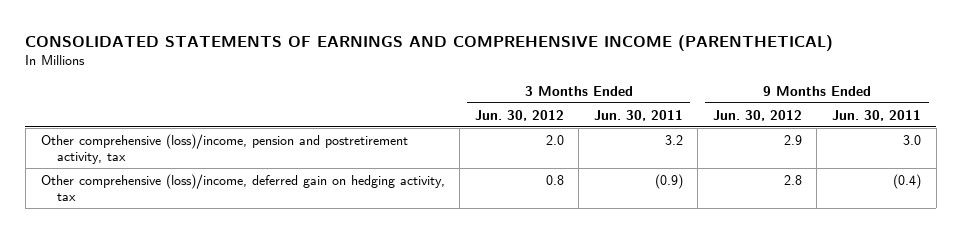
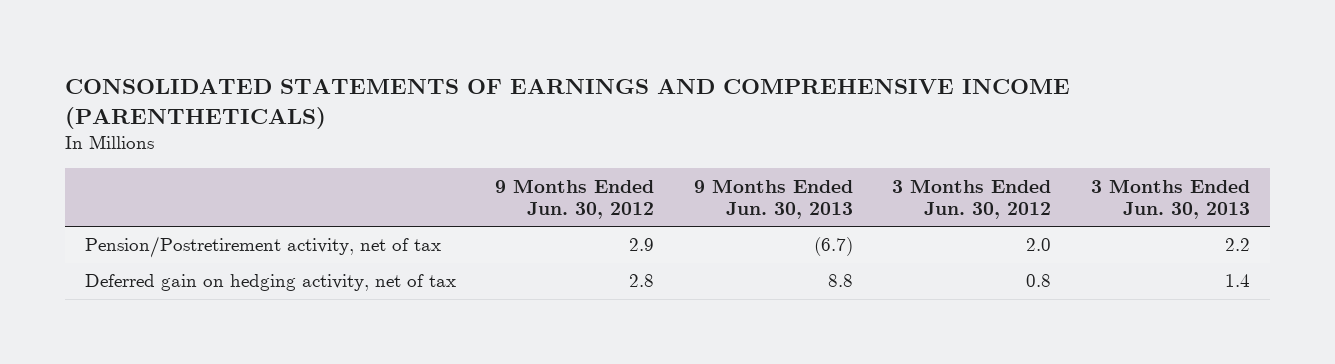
[25,34,834,51] CONSOLIDATED STATEMENTS OF EARNINGS AND COMPREHENSIVE INCOME (PARENTHETICAL) -> [65,79,1071,129] CONSOLIDATED STATEMENTS OF EARNINGS AND COMPREHENSIVE INCOME (PARENTHETICALS)
[593,109,683,121] Jun. 30, 2011 -> none
[832,109,922,121] Jun. 30, 2011 -> none
none -> [693,178,853,219] 9 Months Ended Jun. 30, 2013
none -> [1090,178,1250,219] 3 Months Ended Jun. 30, 2013
[40,133,408,164] Other comprehensive (loss)/income, pension and postretirement activity, tax -> [84,236,441,259] Pension/Postretirement activity, net of tax
[40,173,445,201] Other comprehensive (loss)/income, deferred gain on hedging activity, tax -> [84,274,456,292] Deferred gain on hedging activity, net of tax

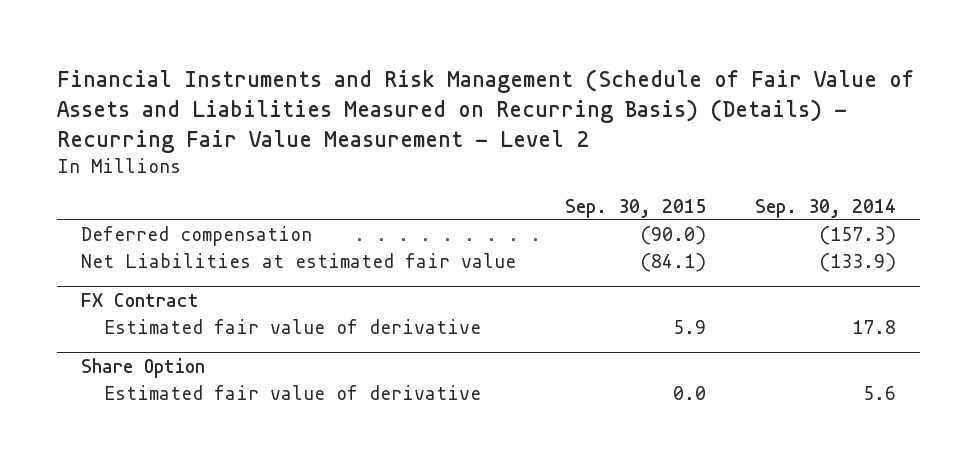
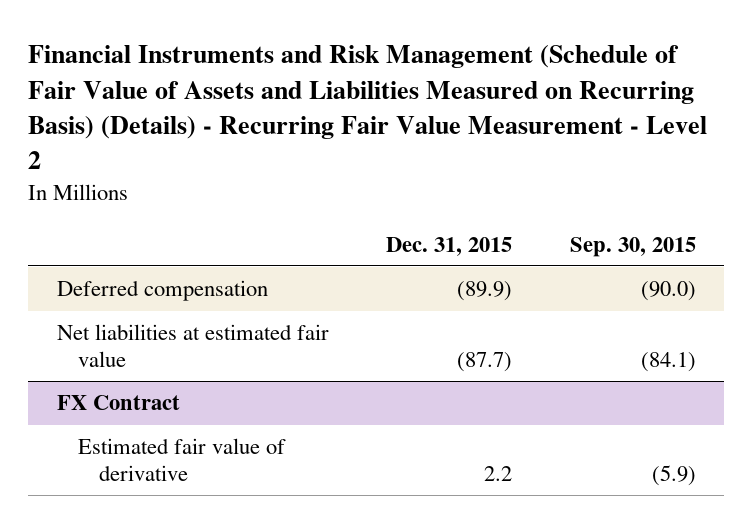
[754,198,896,218] Sep. 30, 2014 -> none
none -> [386,236,513,256] Dec. 31, 2015
[81,253,517,269] Net Liabilities at estimated fair value -> [56,324,329,367] Net liabilities at estimated fair value
[81,357,206,378] Share Option -> none
[104,385,482,401] Estimated fair value of derivative -> none
[673,320,707,335] 5.9 -> [651,464,696,486] (5.9)

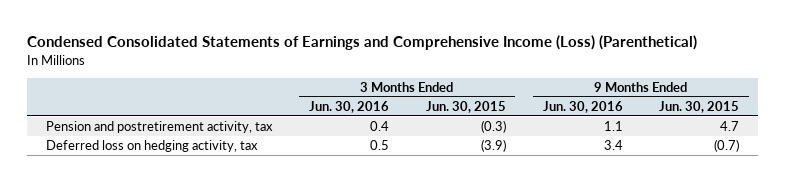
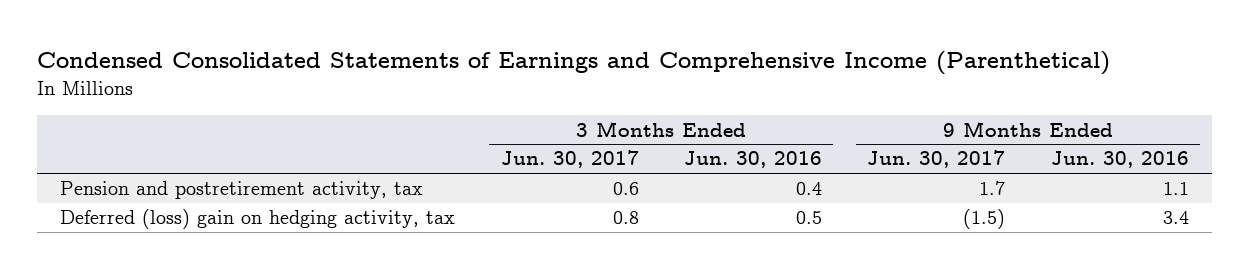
[27,35,698,51] Condensed Consolidated Statements of Earnings and Comprehensive Income (Loss) (Parenthetical) -> [37,51,1111,76] Condensed Consolidated Statements of Earnings and Comprehensive Income (Parenthetical)
[425,100,506,113] Jun. 30, 2015 -> none
[659,100,740,113] Jun. 30, 2015 -> none
none -> [500,150,639,169] Jun. 30, 2017
none -> [867,150,1006,169] Jun. 30, 2017
[45,140,258,153] Deferred loss on hedging activity, tax -> [60,209,456,230] Deferred (loss) gain on hedging activity, tax

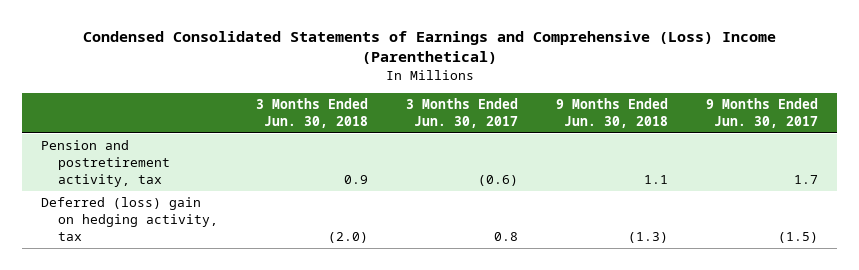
[37,51,1111,76] Condensed Consolidated Statements of Earnings and Comprehensive Income (Parenthetical) -> [82,31,776,65] Condensed Consolidated Statements of Earnings and Comprehensive (Loss) Income (Parenthetical)
[684,151,823,169] Jun. 30, 2016 -> none
[1050,151,1189,169] Jun. 30, 2016 -> none
none -> [255,98,368,129] 3 Months Ended Jun. 30, 2018
none -> [556,98,669,129] 9 Months Ended Jun. 30, 2018
[612,182,639,196] 0.6 -> [477,174,518,186] (0.6)

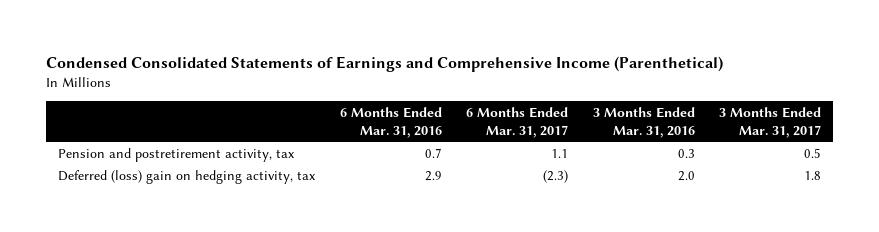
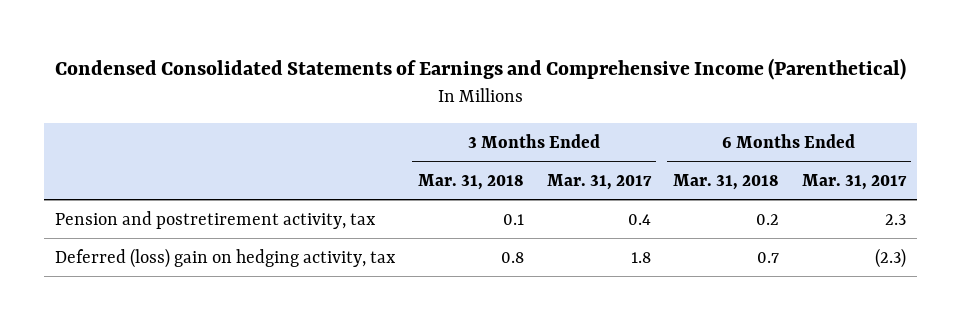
[339,106,442,138] 6 Months Ended Mar. 31, 2016 -> none
[592,106,695,138] 3 Months Ended Mar. 31, 2016 -> none
none -> [417,173,524,190] Mar. 31, 2018
none -> [673,173,780,190] Mar. 31, 2018
[551,148,569,158] 1.1 -> [884,213,906,225] 2.3
[804,147,822,158] 0.5 -> [627,213,651,225] 0.4

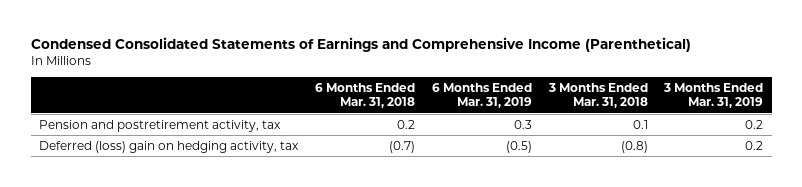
[546,173,652,190] Mar. 31, 2017 -> none
[801,173,907,190] Mar. 31, 2017 -> none
none -> [431,82,532,109] 6 Months Ended Mar. 31, 2019
none -> [663,82,764,109] 3 Months Ended Mar. 31, 2019
[500,251,524,263] 0.8 -> [620,140,648,153] (0.8)
[757,251,780,263] 0.7 -> [388,140,415,153] (0.7)

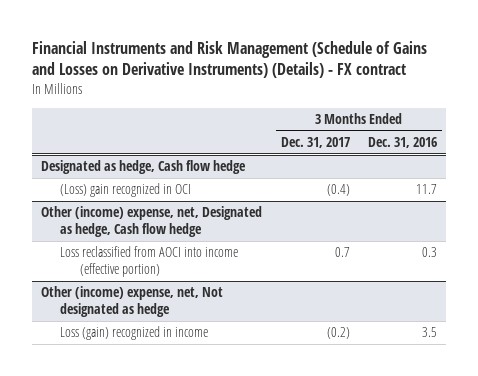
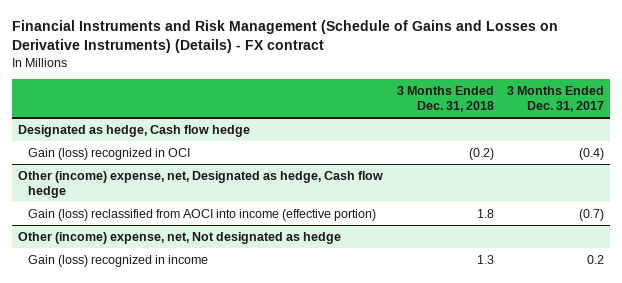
[368,137,438,149] Dec. 31, 2016 -> none
none -> [396,85,494,112] 3 Months Ended Dec. 31, 2018
[60,183,192,198] (Loss) gain recognized in OCI -> [27,147,190,160] Gain (loss) recognized in OCI
[60,246,239,278] Loss reclassified from AOCI into income (effective portion) -> [27,208,376,221] Gain (loss) reclassified from AOCI into income (effective portion)
[334,247,350,258] 0.7 -> [578,208,604,221] (0.7)
[60,326,209,341] Loss (gain) recognized in income -> [27,254,208,267] Gain (loss) recognized in income
[326,327,350,340] (0.2) -> [586,254,604,264] 0.2

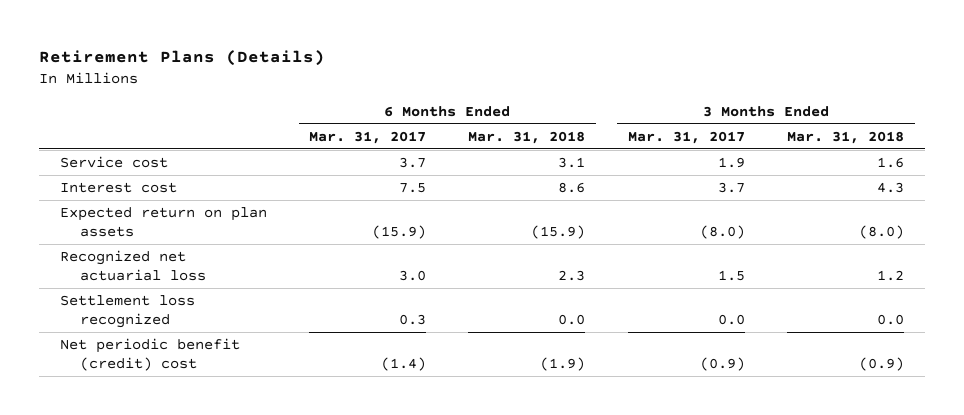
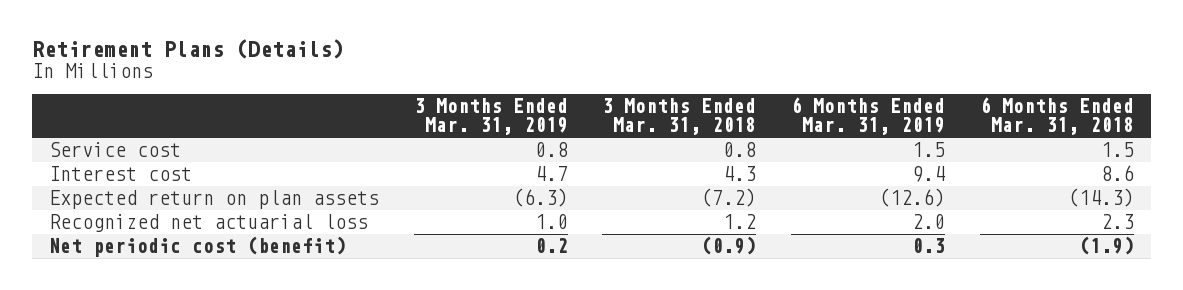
[309,130,427,144] Mar. 31, 2017 -> none
[627,130,745,144] Mar. 31, 2017 -> none
none -> [413,97,568,136] 3 Months Ended Mar. 31, 2019
none -> [791,96,946,136] 6 Months Ended Mar. 31, 2019
[558,157,586,169] 3.1 -> [1100,142,1134,158] 1.5
[877,157,905,169] 1.6 -> [723,142,757,158] 0.8
[531,225,586,240] (15.9) -> [1067,188,1134,208] (14.3)
[859,225,905,240] (8.0) -> [701,188,757,208] (7.2)
[59,295,195,329] Settlement loss recognized -> none
[59,338,240,372] Net periodic benefit (credit) cost -> [49,236,347,258] Net periodic cost (benefit)

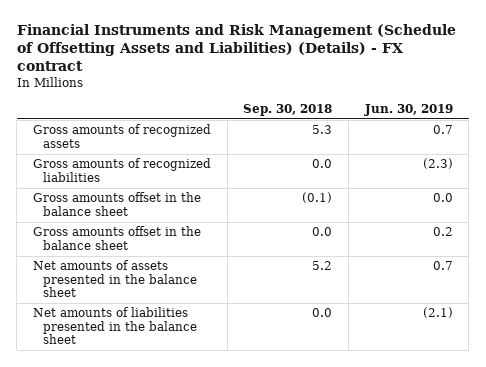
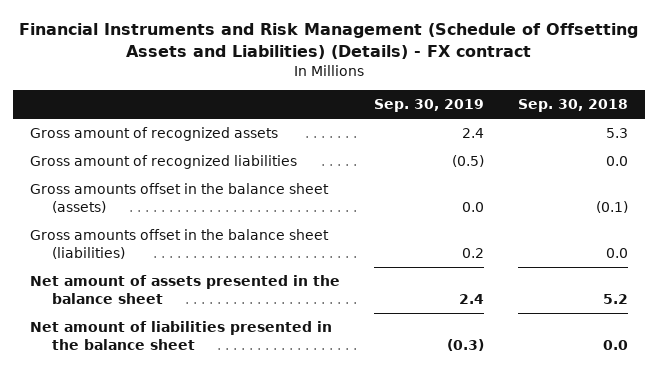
[363,103,453,116] Jun. 30, 2019 -> none
none -> [374,99,485,113] Sep. 30, 2019
[32,124,211,148] Gross amounts of recognized assets -> [30,127,279,142] Gross amount of recognized assets
[32,158,211,182] Gross amounts of recognized liabilities -> [30,155,298,170] Gross amount of recognized liabilities
[32,192,201,216] Gross amounts offset in the balance sheet -> [30,183,330,214] Gross amounts offset in the balance sheet (assets)
[32,226,201,250] Gross amounts offset in the balance sheet -> [30,229,330,260] Gross amounts offset in the balance sheet (liabilities)
[32,260,197,298] Net amounts of assets presented in the balance sheet -> [30,275,341,305] Net amount of assets presented in the balance sheet
[32,307,197,345] Net amounts of liabilities presented in the balance sheet -> [30,321,333,351] Net amount of liabilities presented in the balance sheet

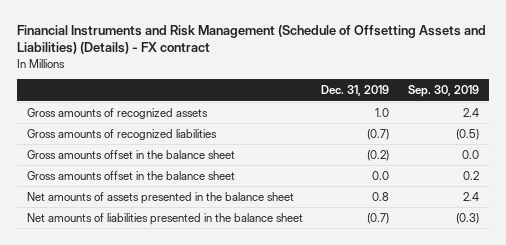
[517,99,628,113] Sep. 30, 2018 -> none
none -> [321,85,390,97] Dec. 31, 2019
[30,127,279,142] Gross amount of recognized assets -> [26,107,208,119] Gross amounts of recognized assets
[30,155,298,170] Gross amount of recognized liabilities -> [26,128,217,140] Gross amounts of recognized liabilities
[30,183,330,214] Gross amounts offset in the balance sheet (assets) -> [26,149,235,159] Gross amounts offset in the balance sheet
[30,229,330,260] Gross amounts offset in the balance sheet (liabilities) -> [26,170,235,180] Gross amounts offset in the balance sheet
[30,275,341,305] Net amount of assets presented in the balance sheet -> [26,191,294,204] Net amounts of assets presented in the balance sheet
[30,321,333,351] Net amount of liabilities presented in the balance sheet -> [26,212,303,225] Net amounts of liabilities presented in the balance sheet

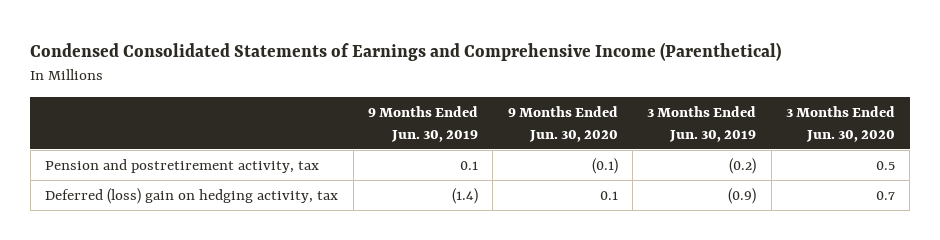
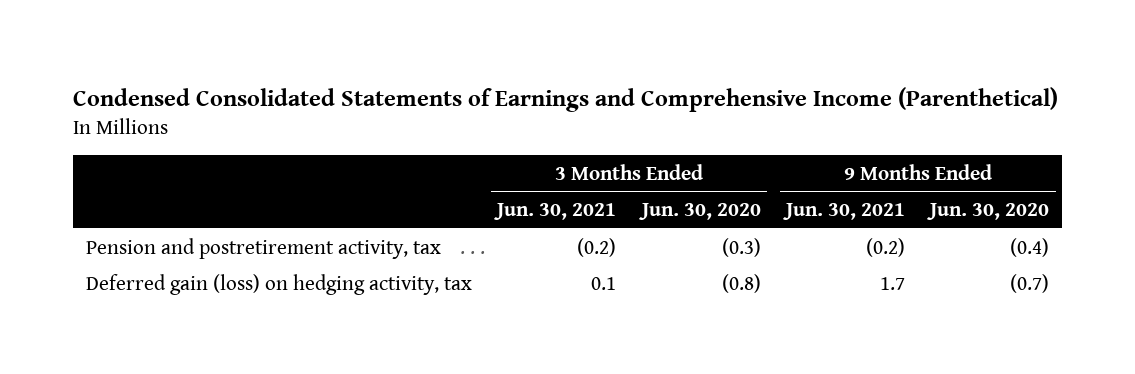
[367,106,478,142] 9 Months Ended Jun. 30, 2019 -> none
[647,106,757,142] 3 Months Ended Jun. 30, 2019 -> none
none -> [494,203,617,221] Jun. 30, 2021
none -> [782,203,905,221] Jun. 30, 2021
[591,157,618,174] (0.1) -> [1010,237,1050,257] (0.4)
[876,160,896,170] 0.5 -> [721,237,761,257] (0.3)
[45,187,339,204] Deferred (loss) gain on hedging activity, tax -> [85,273,472,295] Deferred gain (loss) on hedging activity, tax
[599,190,618,200] 0.1 -> [1010,273,1050,293] (0.7)
[876,190,896,200] 0.7 -> [721,273,761,293] (0.8)

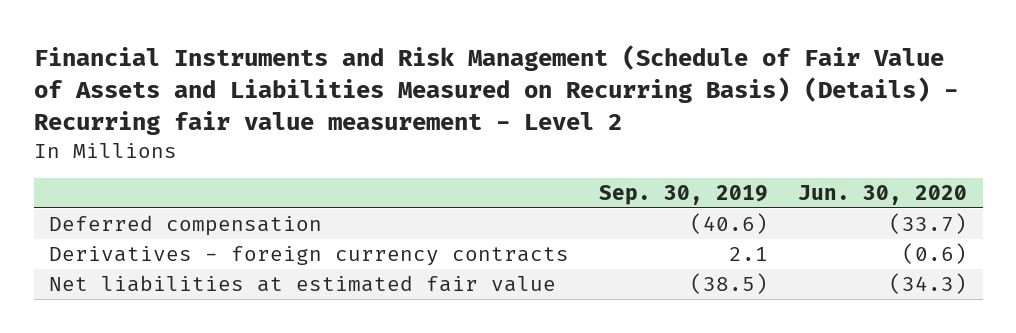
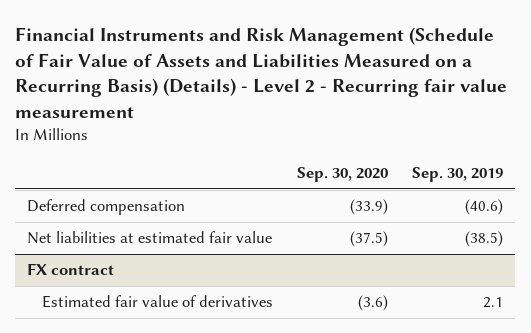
[33,44,958,135] Financial Instruments and Risk Management (Schedule of Fair Value of Assets and Liabilities Measured on Recurring Basis) (Details) - Recurring fair value measurement - Level 2 -> [15,26,508,118] Financial Instruments and Risk Management (Schedule of Fair Value of Assets and Liabilities Measured on a Recurring Basis) (Details) - Level 2 - Recurring fair value measurement
[798,185,968,206] Jun. 30, 2020 -> none
none -> [297,166,389,182] Sep. 30, 2020
[48,246,569,267] Derivatives - foreign currency contracts -> none
none -> [27,263,115,276] FX contract
none -> [42,295,274,309] Estimated fair value of derivatives

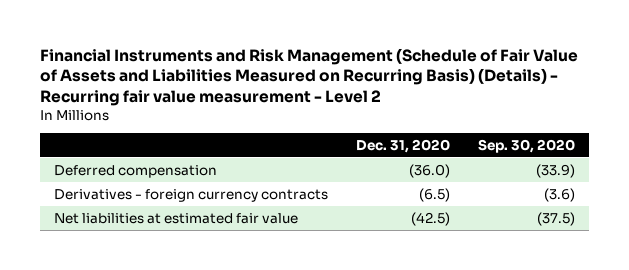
[15,26,508,118] Financial Instruments and Risk Management (Schedule of Fair Value of Assets and Liabilities Measured on a Recurring Basis) (Details) - Level 2 - Recurring fair value measurement -> [39,47,578,106] Financial Instruments and Risk Management (Schedule of Fair Value of Assets and Liabilities Measured on Recurring Basis) (Details) - Recurring fair value measurement - Level 2
[412,166,504,182] Sep. 30, 2019 -> none
none -> [355,138,450,153] Dec. 31, 2020
none -> [53,188,328,202] Derivatives - foreign currency contracts
[27,263,115,276] FX contract -> none
[42,295,274,309] Estimated fair value of derivatives -> none

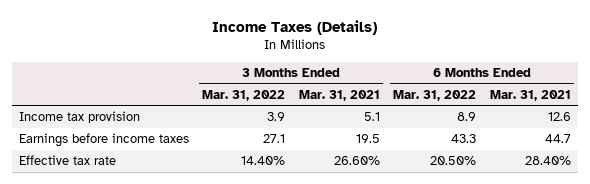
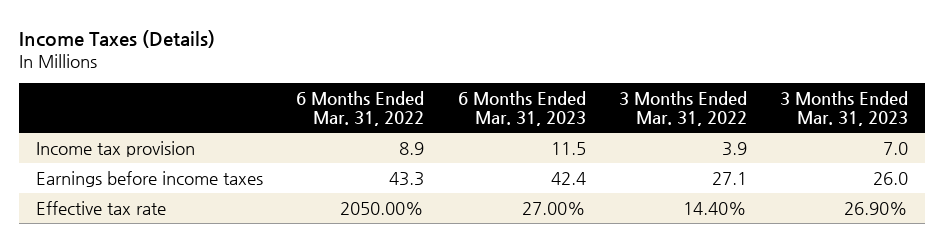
[298,89,380,101] Mar. 31, 2021 -> none
[489,89,571,101] Mar. 31, 2021 -> none
none -> [457,90,586,126] 6 Months Ended Mar. 31, 2023
none -> [780,90,909,126] 3 Months Ended Mar. 31, 2023
[430,156,477,166] 20.50% -> [340,201,425,215] 2050.00%

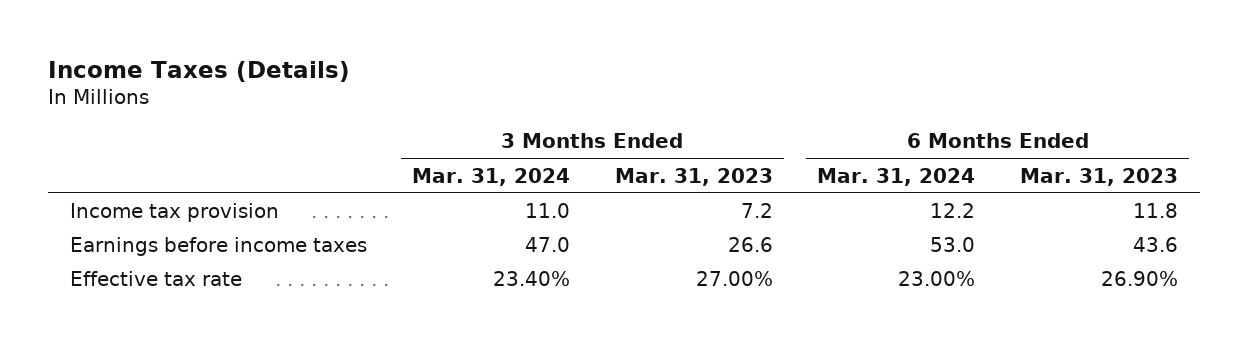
[296,90,425,126] 6 Months Ended Mar. 31, 2022 -> none
[619,90,748,126] 3 Months Ended Mar. 31, 2022 -> none
none -> [411,167,570,186] Mar. 31, 2024
none -> [817,167,976,186] Mar. 31, 2024
[550,141,586,155] 11.5 -> [1133,203,1179,219] 11.8
[883,141,909,155] 7.0 -> [740,203,773,219] 7.2
[550,171,586,185] 42.4 -> [1133,237,1179,253] 43.6
[873,171,909,185] 26.0 -> [727,237,773,253] 26.6
[521,201,586,215] 27.00% -> [1101,271,1179,287] 26.90%
[844,201,909,215] 26.90% -> [695,271,773,287] 27.00%

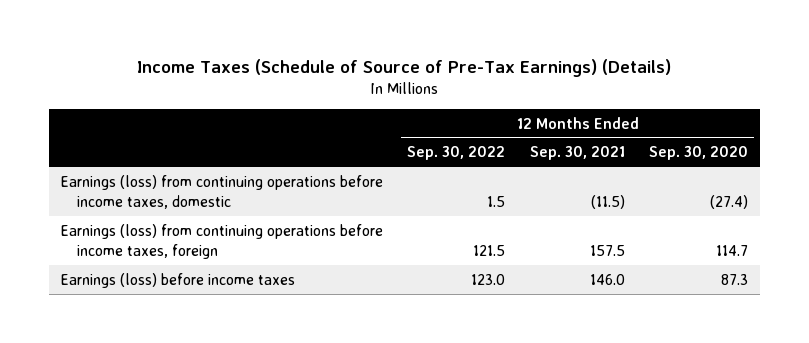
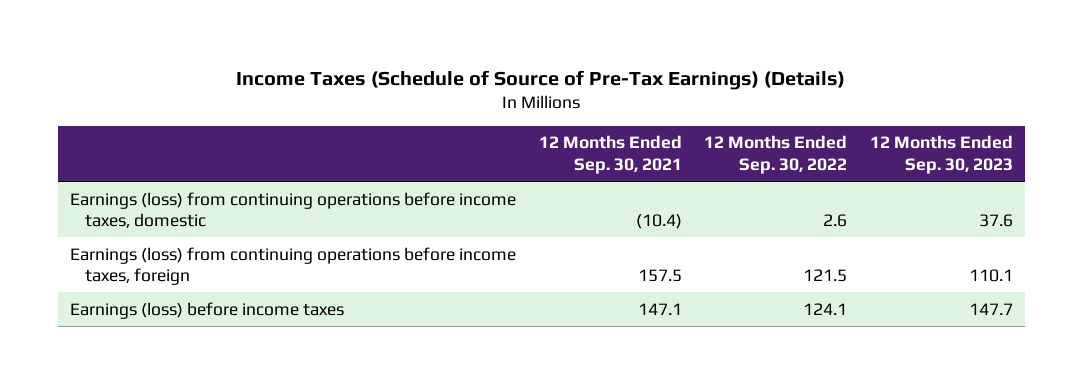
[648,146,748,161] Sep. 30, 2020 -> none
none -> [870,135,1014,174] 12 Months Ended Sep. 30, 2023
[487,195,506,207] 1.5 -> [823,214,848,228] 2.6
[590,194,625,209] (11.5) -> [635,214,682,230] (10.4)
[471,273,506,285] 123.0 -> [803,302,848,315] 124.1
[589,273,625,285] 146.0 -> [637,302,682,315] 147.1

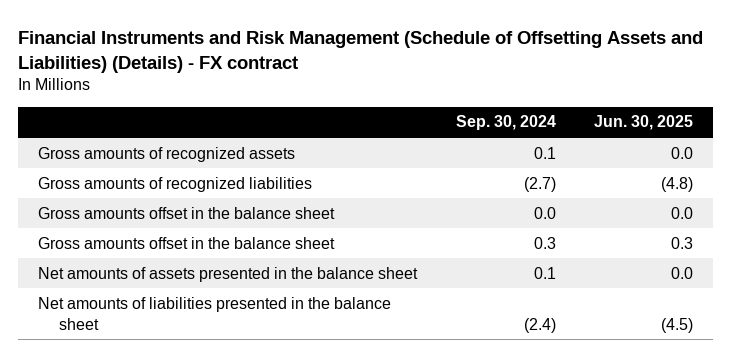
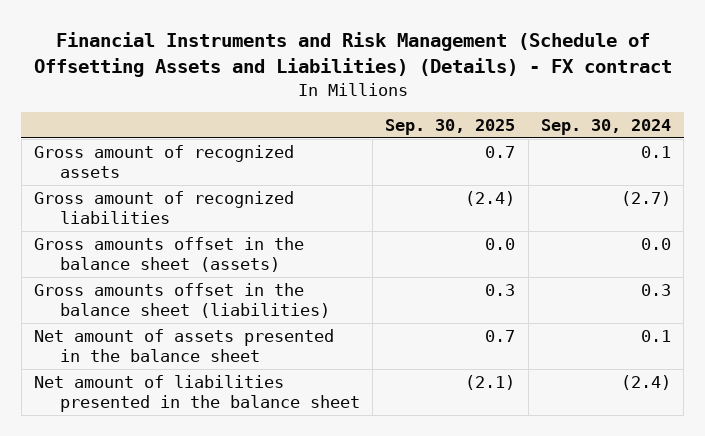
[594,115,694,131] Jun. 30, 2025 -> none
none -> [385,119,516,136] Sep. 30, 2025
[37,146,295,162] Gross amounts of recognized assets -> [34,144,295,179] Gross amount of recognized assets
[37,176,312,192] Gross amounts of recognized liabilities -> [34,190,295,225] Gross amount of recognized liabilities
[37,206,335,219] Gross amounts offset in the balance sheet -> [34,236,305,273] Gross amounts offset in the balance sheet (assets)
[37,236,335,249] Gross amounts offset in the balance sheet -> [34,282,330,319] Gross amounts offset in the balance sheet (liabilities)
[37,266,418,282] Net amounts of assets presented in the balance sheet -> [34,328,335,363] Net amount of assets presented in the balance sheet
[37,296,391,330] Net amounts of liabilities presented in the balance sheet -> [34,374,360,413] Net amount of liabilities presented in the balance sheet

